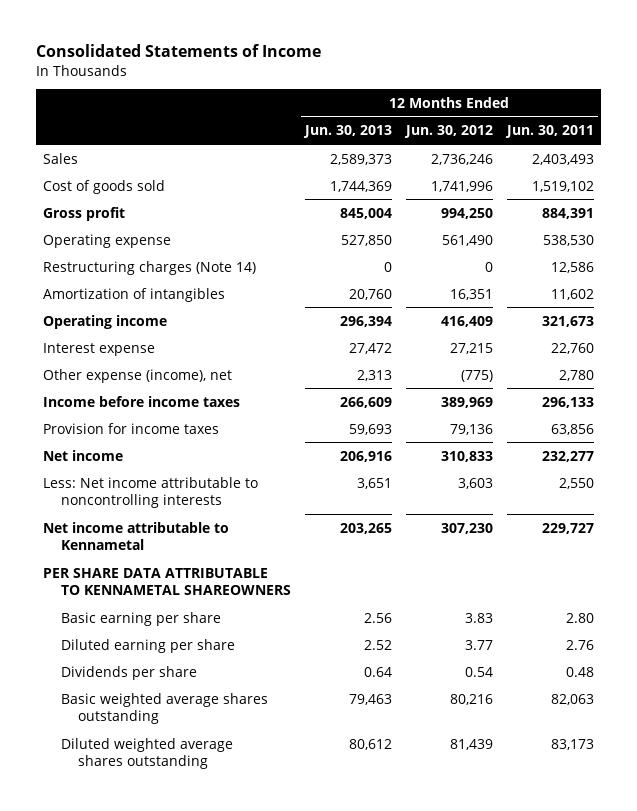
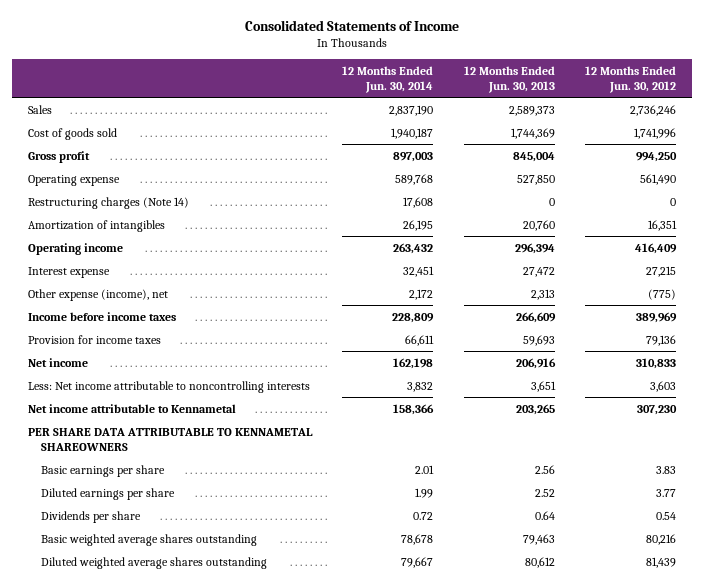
[505,125,595,139] Jun. 30, 2011 -> none
none -> [342,65,434,93] 12 Months Ended Jun. 30, 2014
[60,611,221,626] Basic earning per share -> [41,464,166,477] Basic earnings per share
[60,638,235,653] Diluted earning per share -> [41,487,176,500] Diluted earnings per share

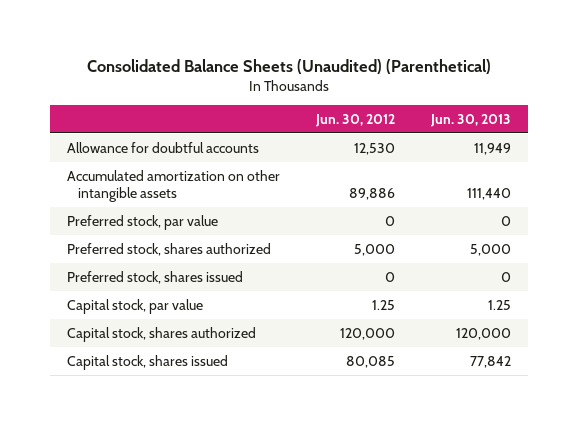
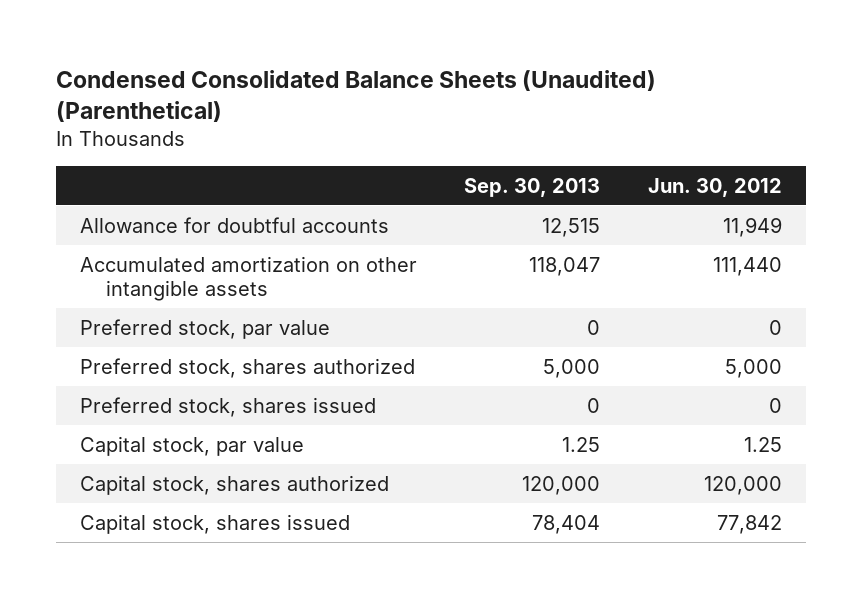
[87,58,492,74] Consolidated Balance Sheets (Unaudited) (Parenthetical) -> [56,69,657,122] Condensed Consolidated Balance Sheets (Unaudited) (Parenthetical)
[429,113,511,127] Jun. 30, 2013 -> none
none -> [464,177,601,197] Sep. 30, 2013
[354,142,396,155] 12,530 -> [722,216,782,237] 11,949
[349,187,396,200] 89,886 -> [712,256,782,276] 111,440
[346,355,396,368] 80,085 -> [716,514,782,534] 77,842

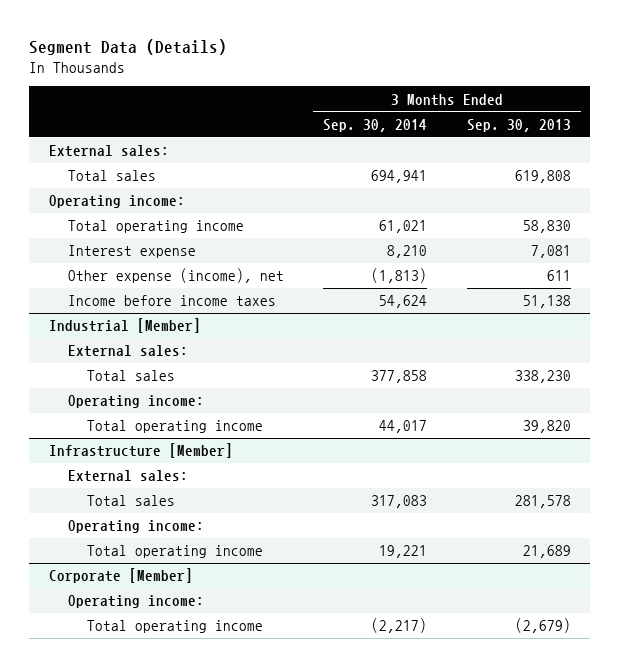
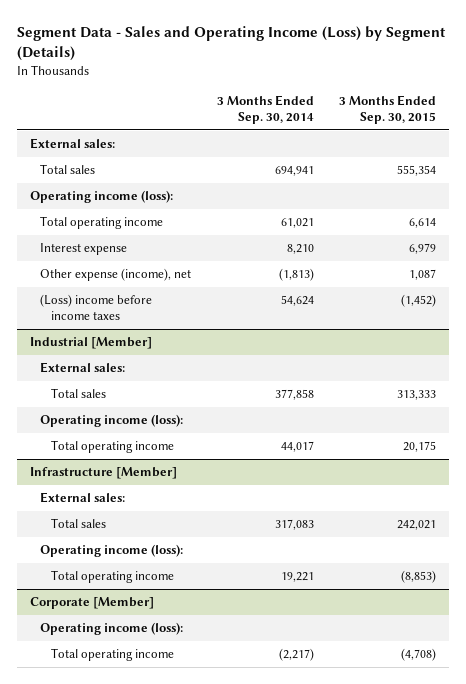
[29,38,228,55] Segment Data (Details) -> [17,26,447,62] Segment Data - Sales and Operating Income (Loss) by Segment (Details)
[466,118,571,132] Sep. 30, 2013 -> none
none -> [339,94,437,124] 3 Months Ended Sep. 30, 2015
[48,195,185,209] Operating income: -> [30,190,174,204] Operating income (loss):
[67,295,276,307] Income before income taxes -> [40,294,153,321] (Loss) income before income taxes
[67,395,204,409] Operating income: -> [40,414,184,428] Operating income (loss):
[67,520,204,534] Operating income: -> [40,544,184,558] Operating income (loss):
[67,595,204,609] Operating income: -> [40,622,184,636] Operating income (loss):

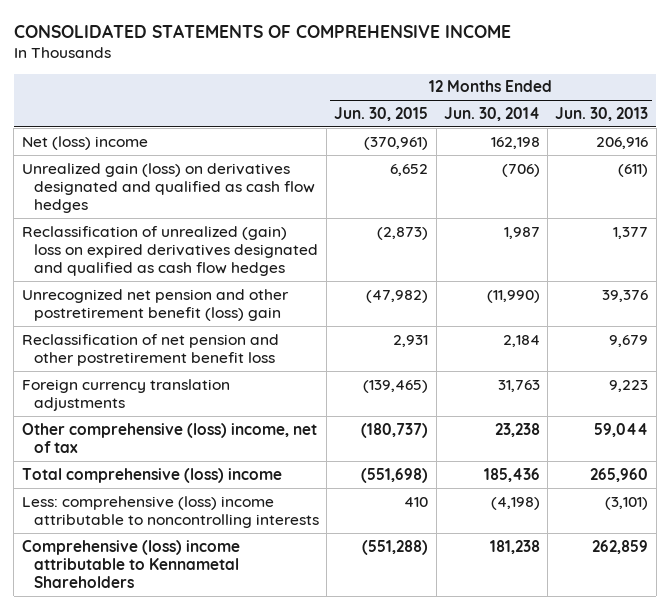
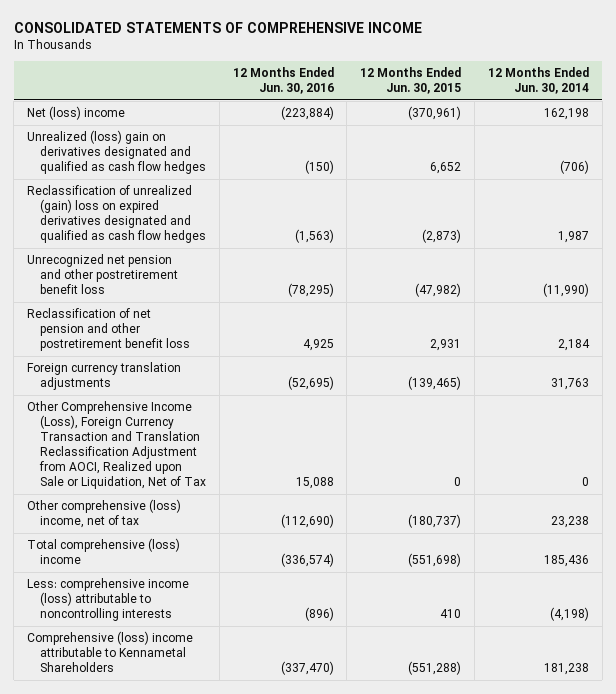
[555,106,649,121] Jun. 30, 2013 -> none
none -> [232,67,334,95] 12 Months Ended Jun. 30, 2016
[21,162,315,213] Unrealized gain (loss) on derivatives designated and qualified as cash flow hedges -> [27,130,206,175] Unrealized (loss) gain on derivatives designated and qualified as cash flow hedges
[21,288,289,321] Unrecognized net pension and other postretirement benefit (loss) gain -> [27,254,178,295] Unrecognized net pension and other postretirement benefit loss
none -> [27,401,206,489] Other Comprehensive Income (Loss), Foreign Currency Transaction and Translation Reclassification Adjustment from AOCI, Realized upon Sale or Liquidation, Net of Tax
[21,495,319,528] Less: comprehensive (loss) income attributable to noncontrolling interests -> [27,578,190,622] Less: comprehensive income (loss) attributable to noncontrolling interests

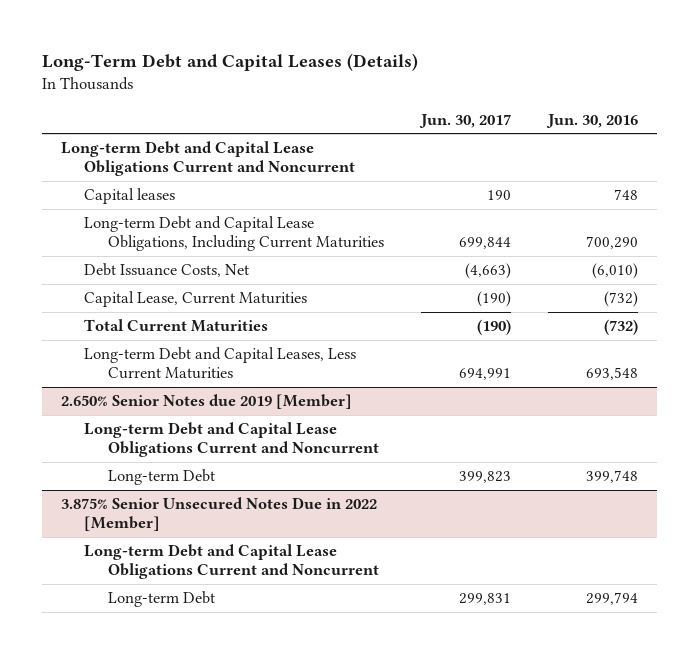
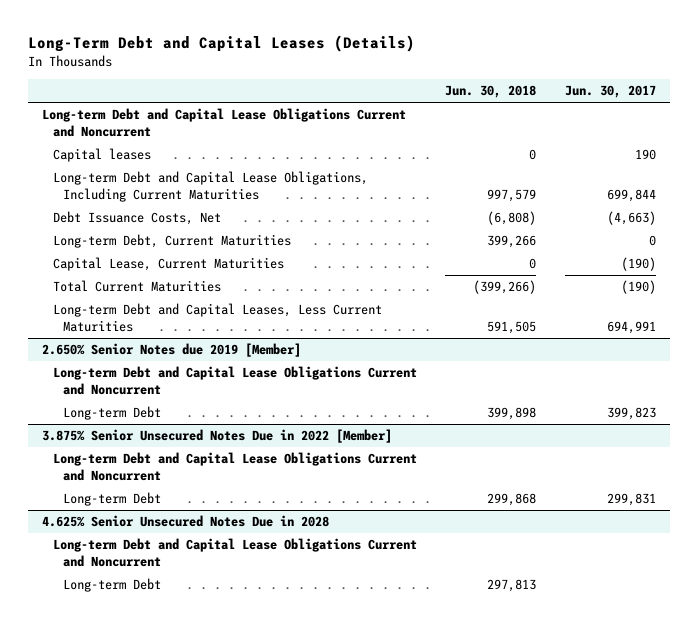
[546,113,639,128] Jun. 30, 2016 -> none
none -> [445,85,537,99] Jun. 30, 2018
none -> [52,234,291,249] Long-term Debt, Current Maturities
none -> [41,515,329,528] 4.625% Senior Unsecured Notes Due in 2028
none -> [52,538,417,567] Long-term Debt and Capital Lease Obligations Current and Noncurrent
none -> [63,578,162,593] Long-term Debt

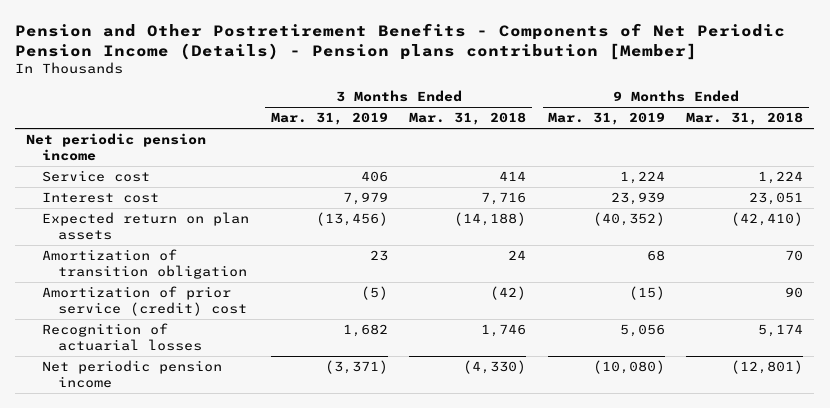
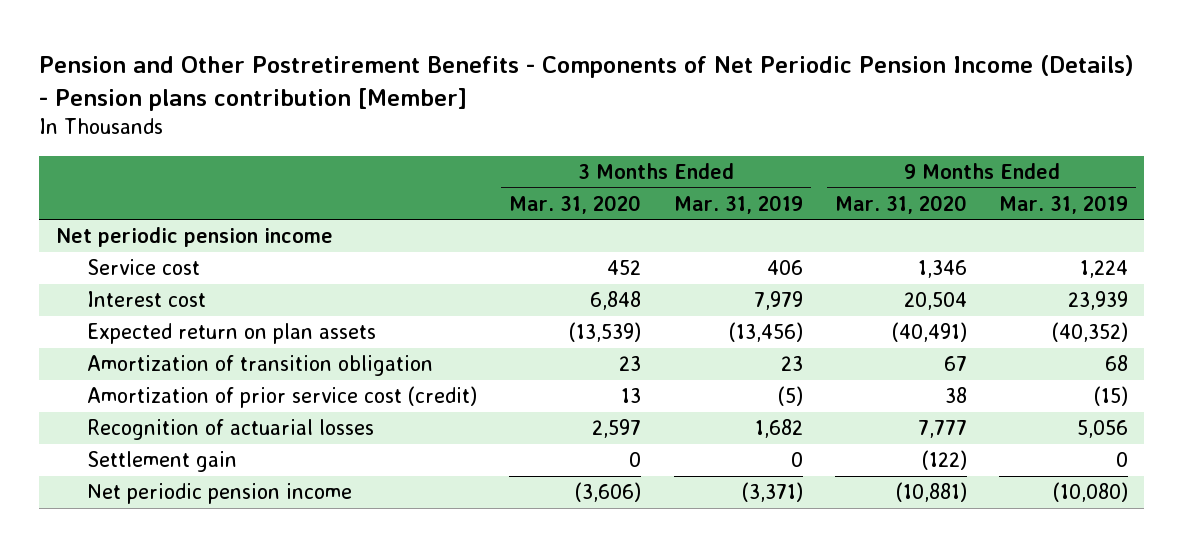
[409,112,527,126] Mar. 31, 2018 -> none
[686,112,804,126] Mar. 31, 2018 -> none
none -> [509,194,642,214] Mar. 31, 2020
none -> [834,194,967,214] Mar. 31, 2020
[42,286,248,316] Amortization of prior service (credit) cost -> [86,386,477,409] Amortization of prior service cost (credit)
none -> [86,451,237,473] Settlement gain

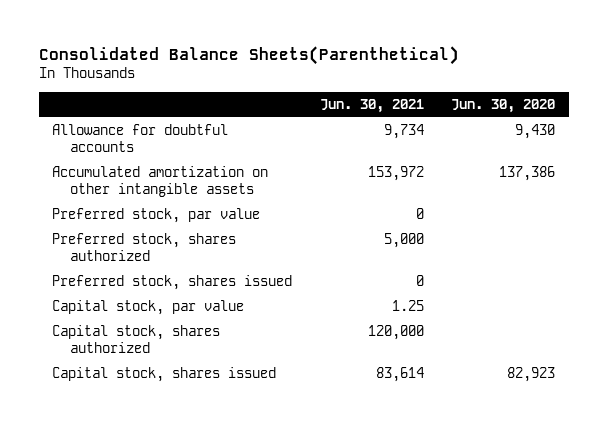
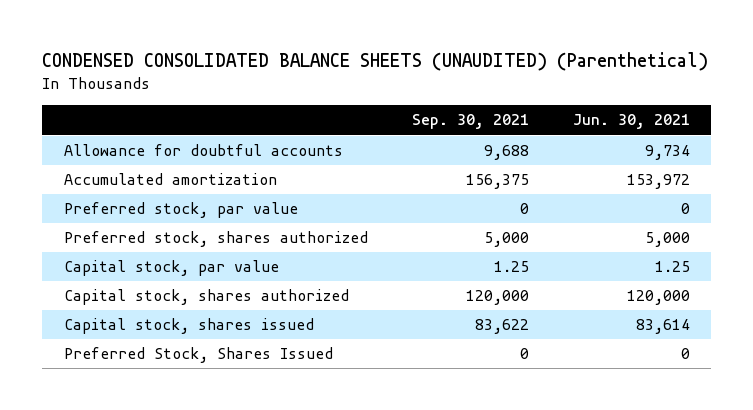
[38,45,459,65] Consolidated Balance Sheets(Parenthetical) -> [42,52,709,72] CONDENSED CONSOLIDATED BALANCE SHEETS (UNAUDITED) (Parenthetical)
[451,98,556,113] Jun. 30, 2020 -> none
none -> [411,114,529,130] Sep. 30, 2021
[52,166,269,198] Accumulated amortization on other intangible assets -> [63,173,277,186] Accumulated amortization
[52,275,293,291] Preferred stock, shares issued -> none
none -> [63,347,333,364] Preferred Stock, Shares Issued

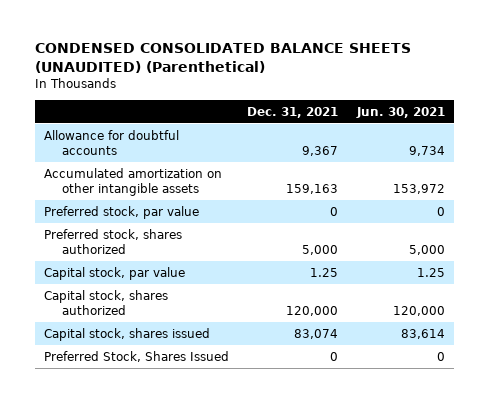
[411,114,529,130] Sep. 30, 2021 -> none
none -> [247,106,339,118] Dec. 31, 2021
[63,173,277,186] Accumulated amortization -> [43,167,222,197] Accumulated amortization on other intangible assets

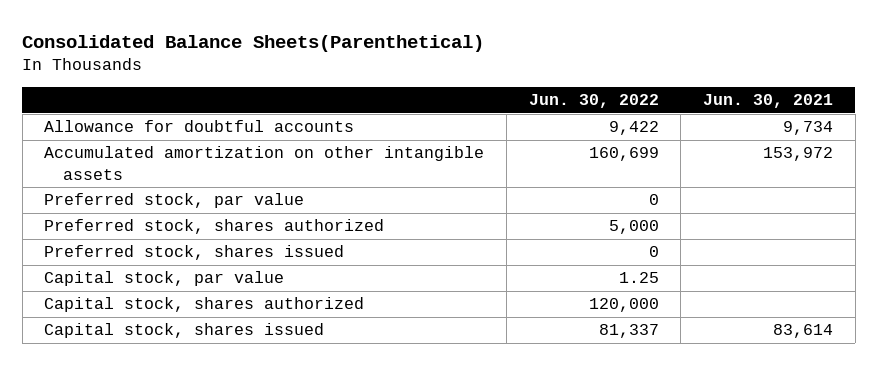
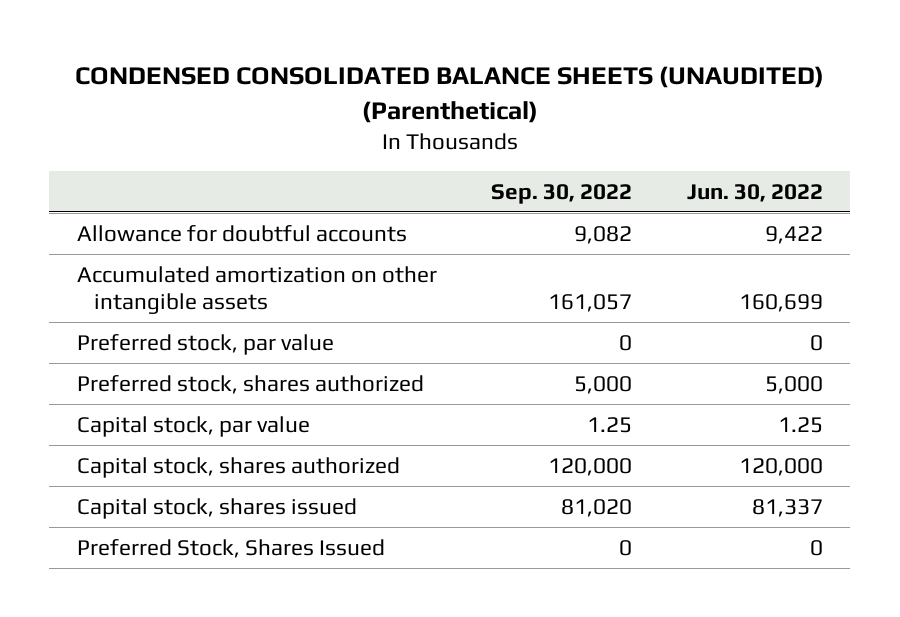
[22,34,485,52] Consolidated Balance Sheets(Parenthetical) -> [74,66,824,123] CONDENSED CONSOLIDATED BALANCE SHEETS (UNAUDITED) (Parenthetical)
[703,94,834,109] Jun. 30, 2021 -> none
none -> [491,183,633,204] Sep. 30, 2022
[44,245,345,261] Preferred stock, shares issued -> none
none -> [76,538,385,558] Preferred Stock, Shares Issued

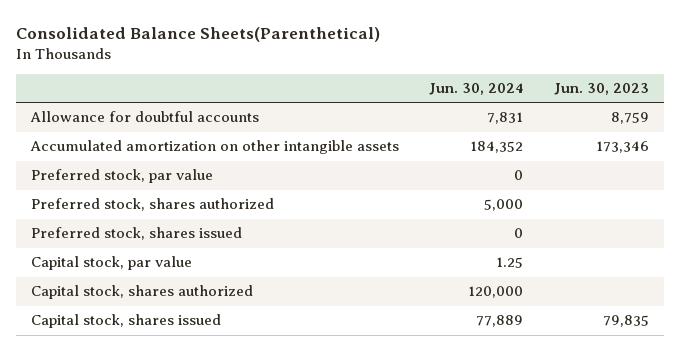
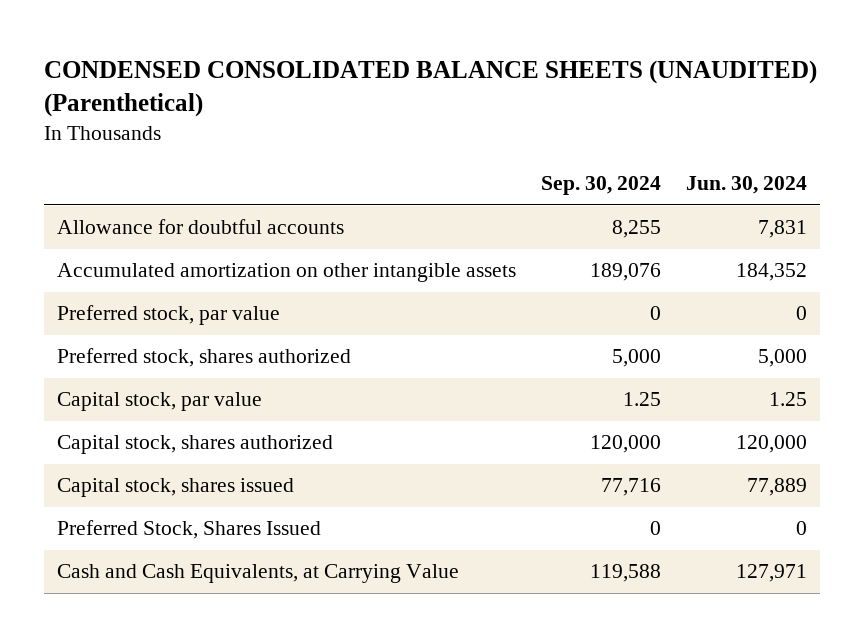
[16,26,381,42] Consolidated Balance Sheets(Parenthetical) -> [44,59,818,118] CONDENSED CONSOLIDATED BALANCE SHEETS (UNAUDITED) (Parenthetical)
[553,83,649,96] Jun. 30, 2023 -> none
none -> [541,176,662,196] Sep. 30, 2024
[31,227,243,241] Preferred stock, shares issued -> none
none -> [56,520,321,540] Preferred Stock, Shares Issued
none -> [56,564,459,584] Cash and Cash Equivalents, at Carrying Value

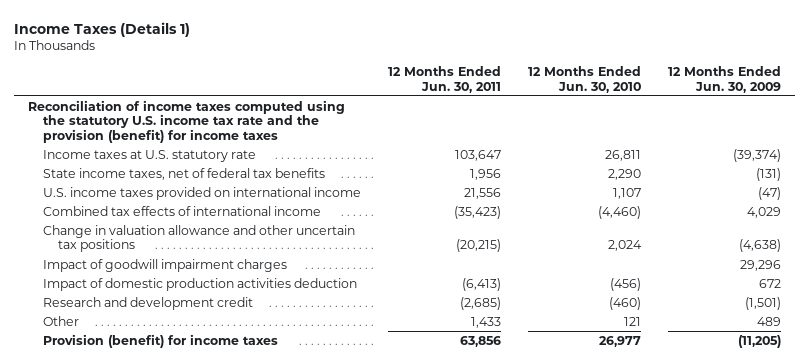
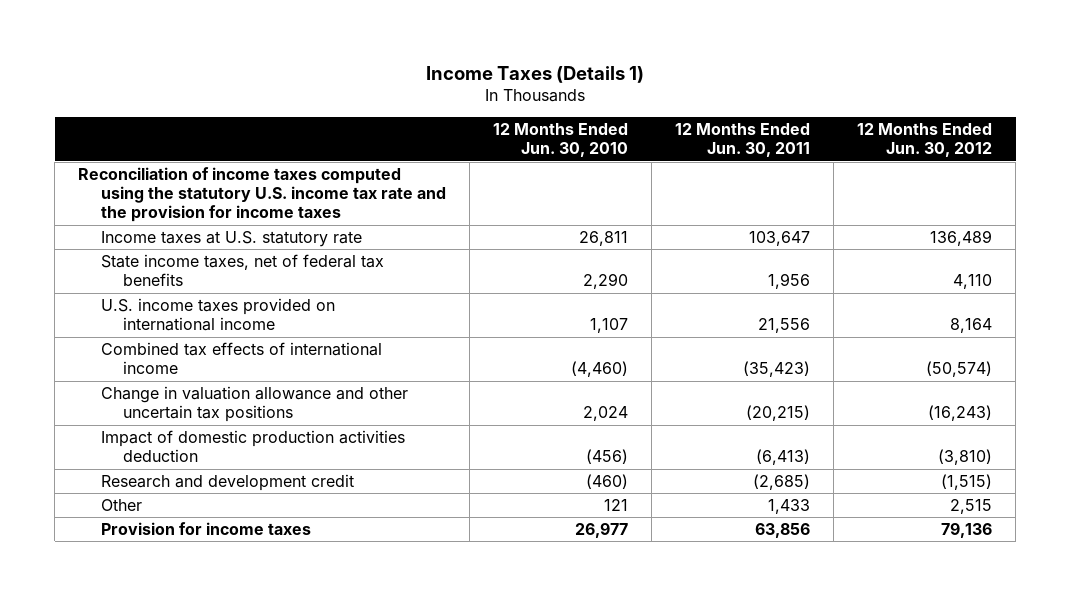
[668,66,782,93] 12 Months Ended Jun. 30, 2009 -> none
none -> [857,123,993,158] 12 Months Ended Jun. 30, 2012
[28,99,346,143] Reconciliation of income taxes computed using the statutory U.S. income tax rate and the provision (benefit) for income taxes -> [78,167,446,223] Reconciliation of income taxes computed using the statutory U.S. income tax rate and the provision for income taxes
[42,258,287,272] Impact of goodwill impairment charges -> none
[42,333,278,348] Provision (benefit) for income taxes -> [100,522,311,536] Provision for income taxes

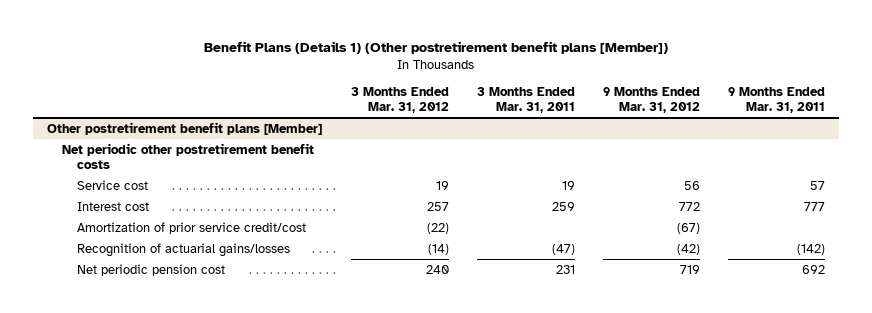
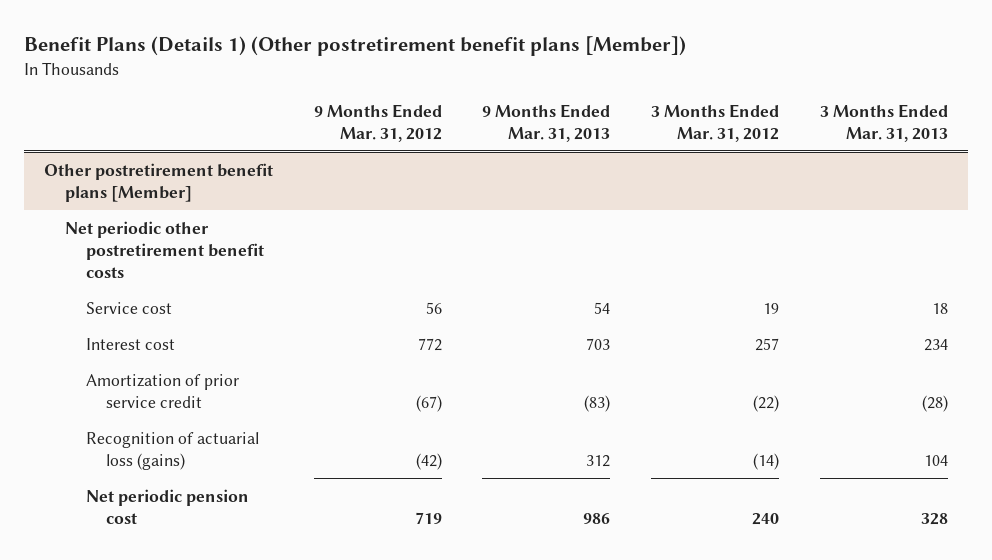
[476,86,575,113] 3 Months Ended Mar. 31, 2011 -> none
[727,86,825,113] 9 Months Ended Mar. 31, 2011 -> none
none -> [482,103,611,142] 9 Months Ended Mar. 31, 2013
none -> [819,103,948,142] 3 Months Ended Mar. 31, 2013
[76,221,306,234] Amortization of prior service credit/cost -> [85,373,239,408] Amortization of prior service credit
[76,242,290,257] Recognition of actuarial gains/losses -> [85,431,259,470] Recognition of actuarial loss (gains)

